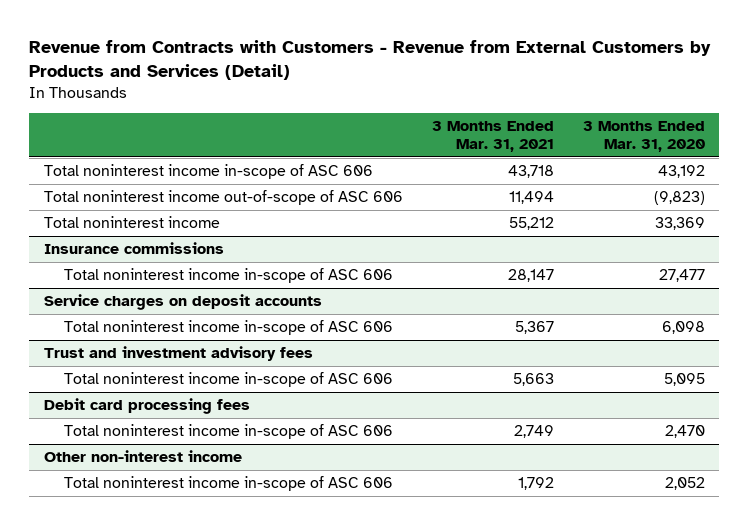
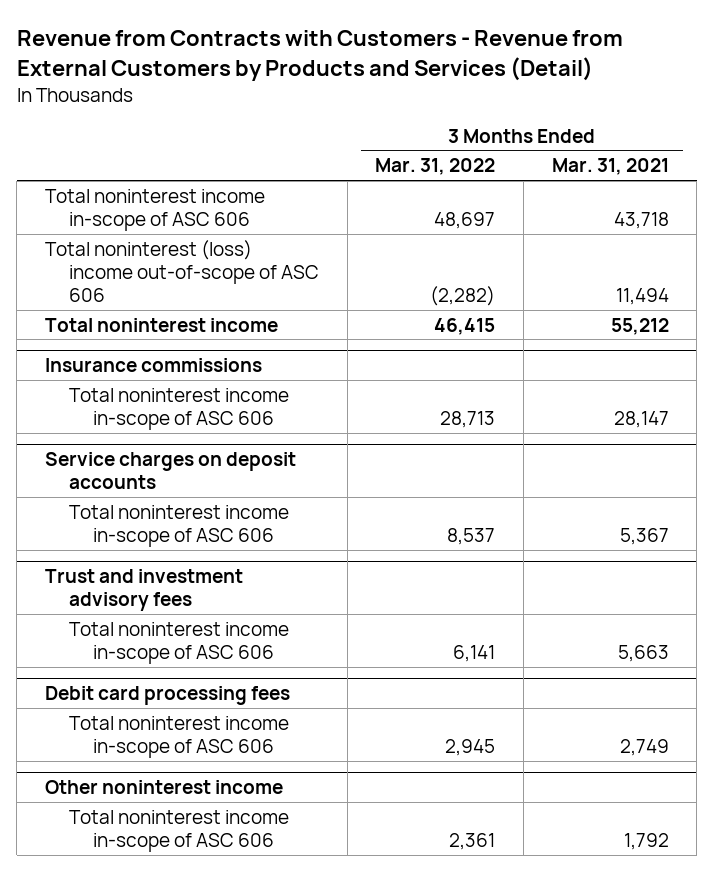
[582,121,705,153] 3 Months Ended Mar. 31, 2020 -> none
none -> [375,158,496,176] Mar. 31, 2022
[43,190,403,206] Total noninterest income out-of-scope of ASC 606 -> [44,239,319,303] Total noninterest (loss) income out-of-scope of ASC 606
[43,450,242,463] Other non-interest income -> [44,780,283,795] Other noninterest income

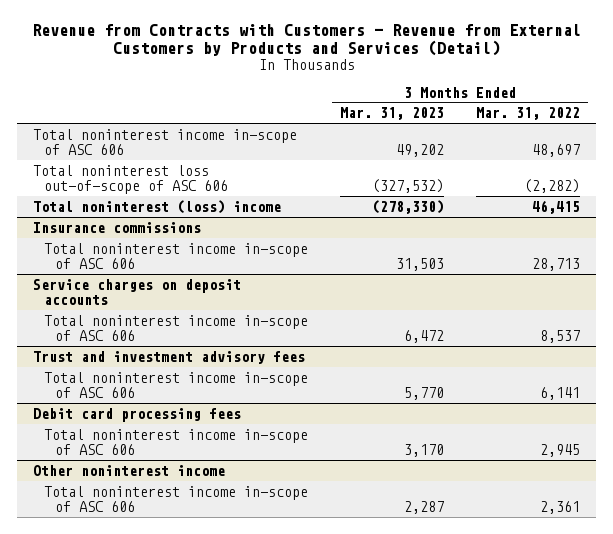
[551,158,669,176] Mar. 31, 2021 -> none
none -> [340,107,445,121] Mar. 31, 2023
[44,239,319,303] Total noninterest (loss) income out-of-scope of ASC 606 -> [33,164,229,194] Total noninterest loss out-of-scope of ASC 606
[44,317,278,332] Total noninterest income -> [33,199,282,214] Total noninterest (loss) income

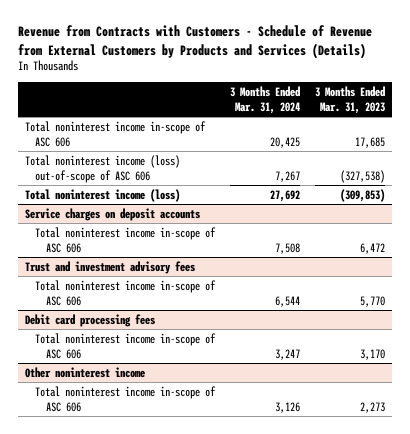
[31,23,581,57] Revenue from Contracts with Customers - Revenue from External Customers by Products and Services (Detail) -> [17,25,372,59] Revenue from Contracts with Customers - Schedule of Revenue from External Customers by Products and Services (Details)
[475,107,580,121] Mar. 31, 2022 -> none
none -> [230,85,301,114] 3 Months Ended Mar. 31, 2024
[33,221,202,233] Insurance commissions -> none
[44,242,309,269] Total noninterest income in-scope of ASC 606 -> none
[396,143,445,157] 49,202 -> [354,136,385,148] 17,685
[33,164,229,194] Total noninterest loss out-of-scope of ASC 606 -> [25,154,181,183] Total noninterest income (loss) out-of-scope of ASC 606
[372,178,445,193] (327,532) -> [339,169,385,183] (327,538)
[33,199,282,214] Total noninterest (loss) income -> [25,188,181,202] Total noninterest income (loss)
[372,199,445,214] (278,330) -> [339,188,385,202] (309,853)
[404,500,445,514] 2,287 -> [359,401,385,413] 2,273

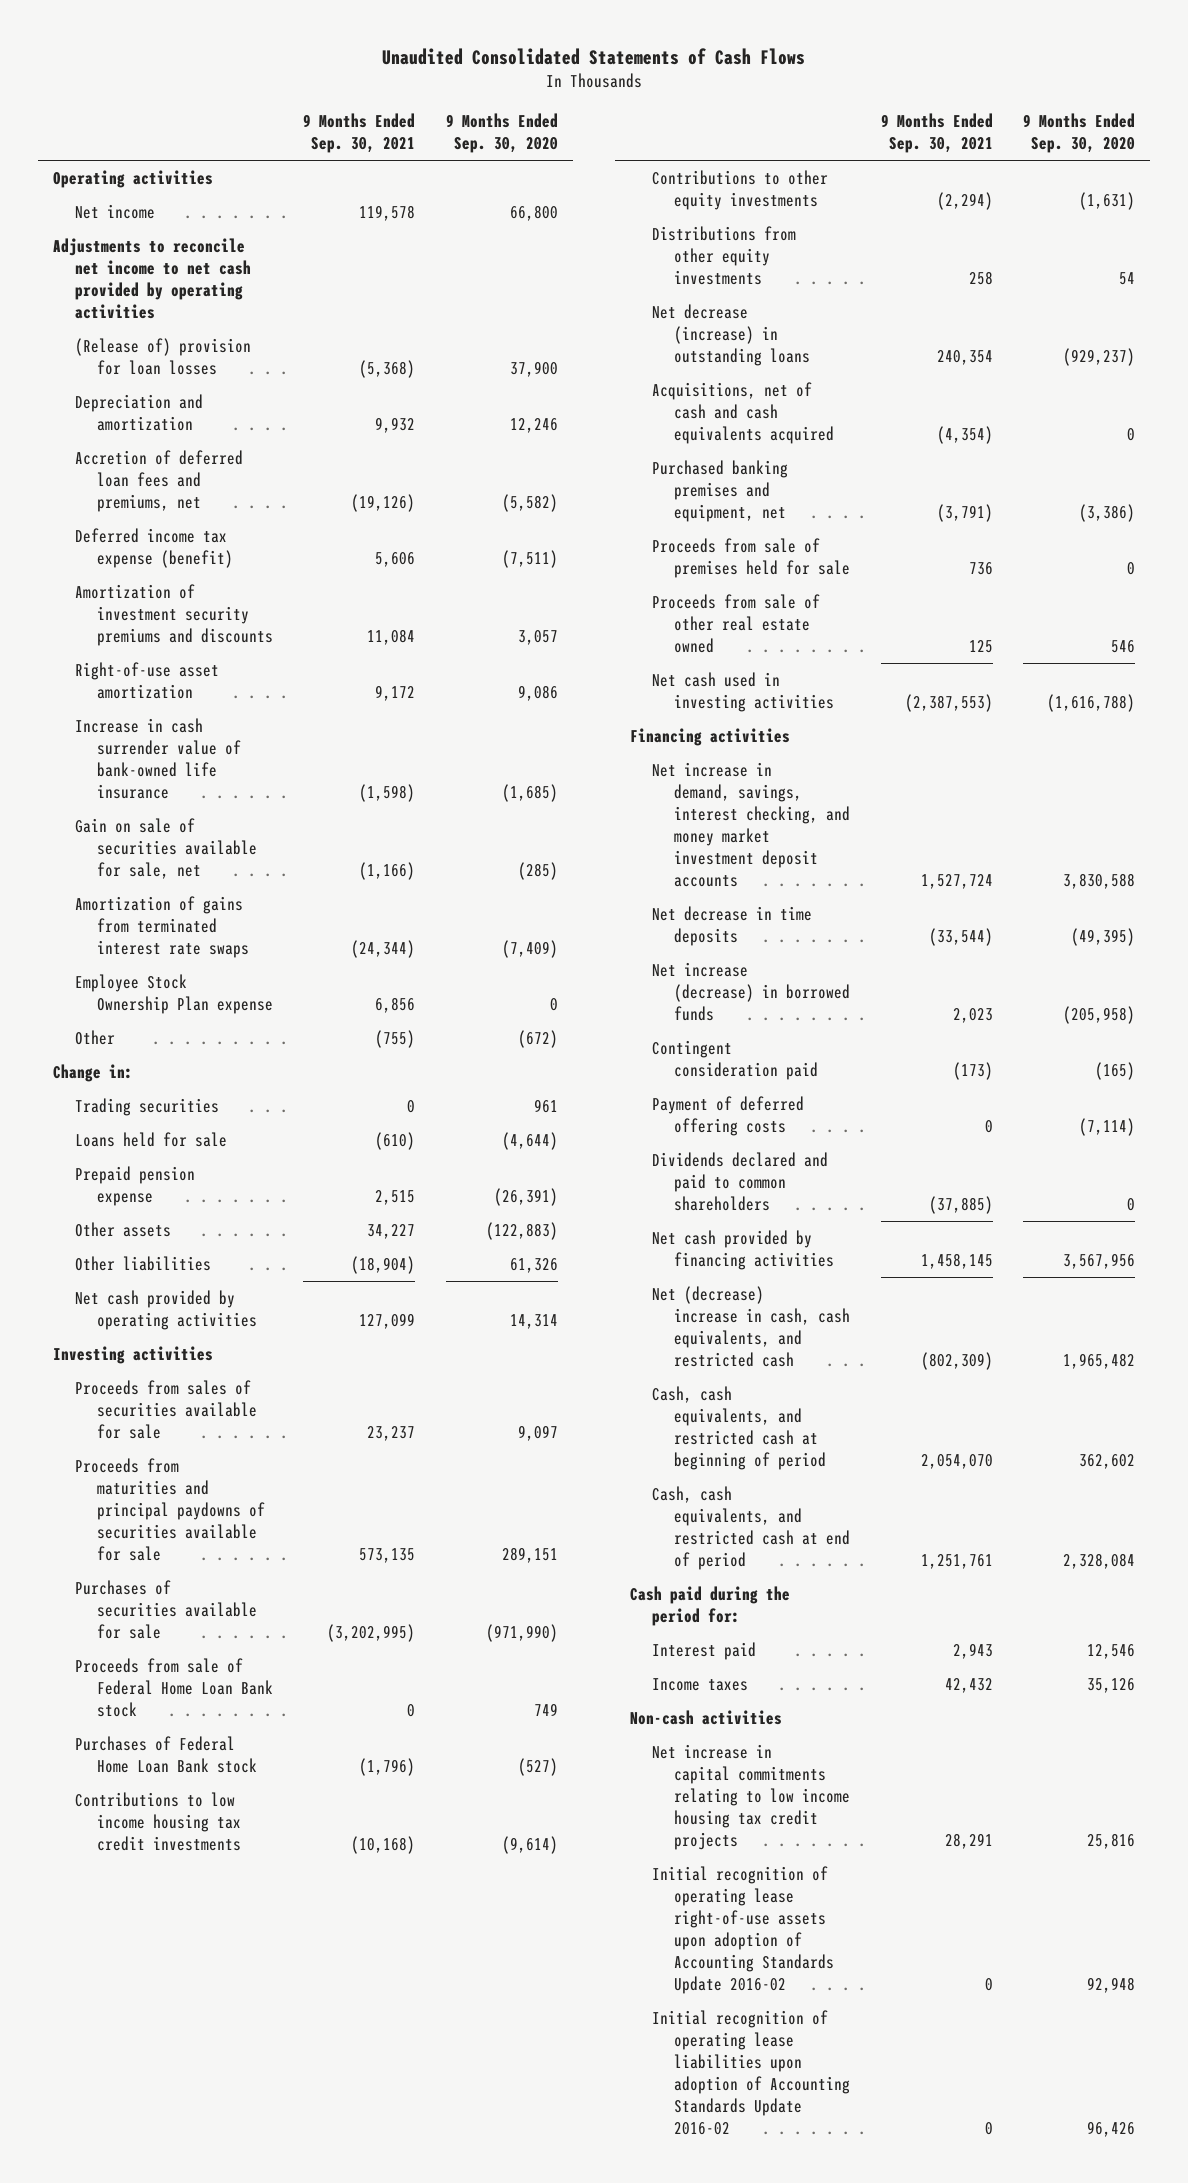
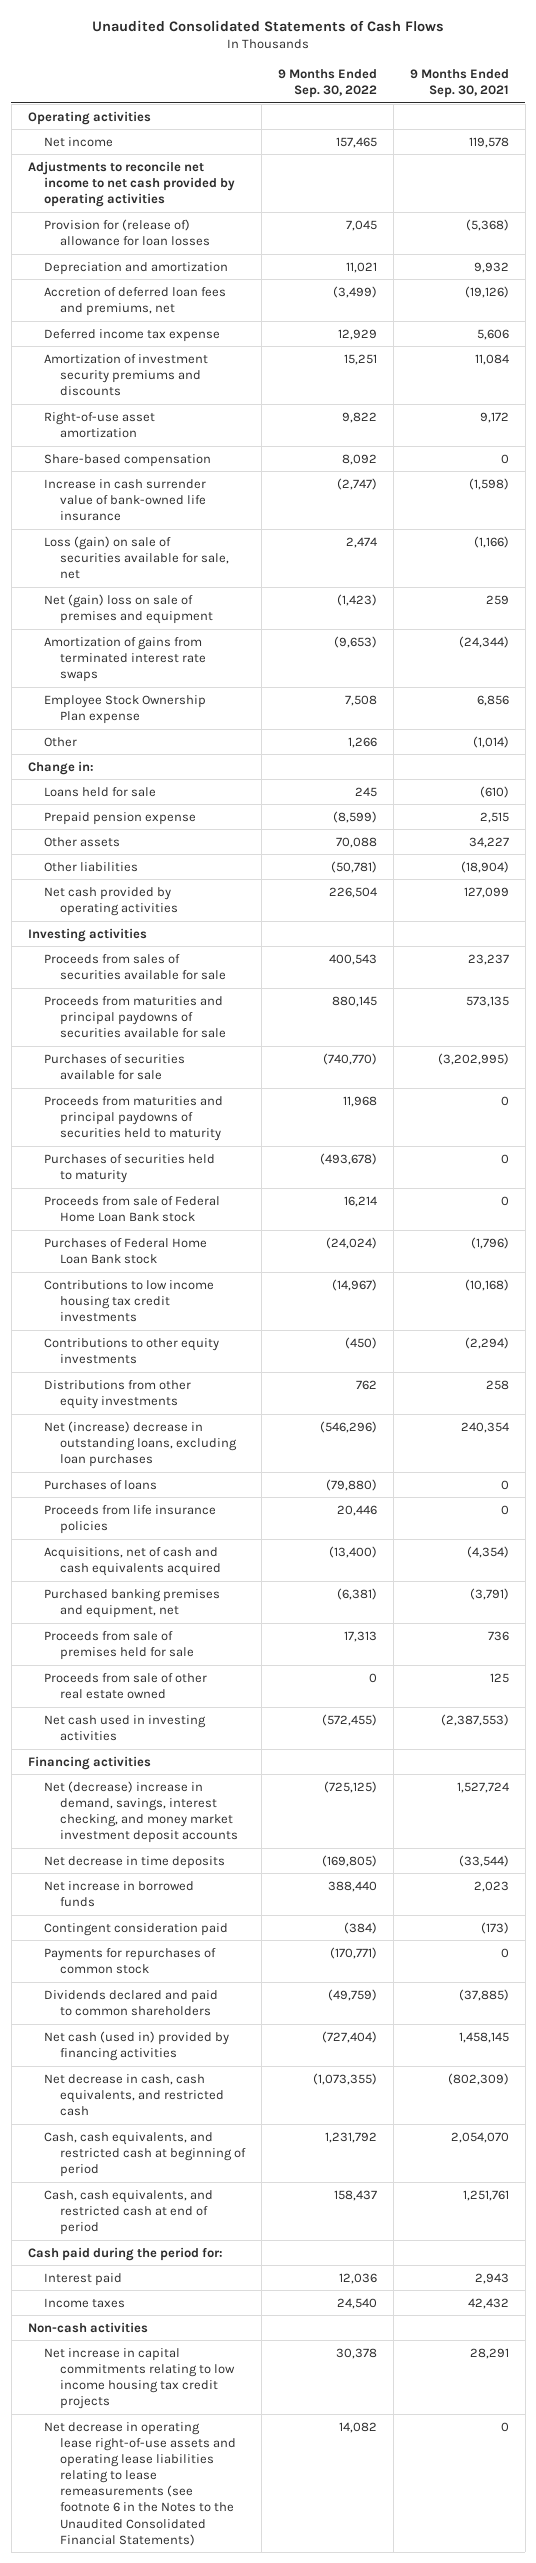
[445,112,558,154] 9 Months Ended Sep. 30, 2020 -> none
none -> [277,68,377,98] 9 Months Ended Sep. 30, 2022
[75,338,252,376] (Release of) provision for loan losses -> [43,218,210,246] Provision for (release of) allowance for loan losses
[75,528,234,569] Deferred income tax expense (benefit) -> [43,328,220,342] Deferred income tax expense
none -> [43,453,211,467] Share-based compensation
[75,818,258,880] Gain on sale of securities available for sale, net -> [43,535,229,580] Loss (gain) on sale of securities available for sale, net
none -> [43,593,213,624] Net (gain) loss on sale of premises and equipment
[375,1030,416,1049] (755) -> [472,735,509,748] (1,014)
[75,1098,220,1117] Trading securities -> none
none -> [43,1095,223,1142] Proceeds from maturities and principal paydowns of securities held to maturity
none -> [43,1153,215,1183] Purchases of securities held to maturity
[652,304,811,367] Net decrease (increase) in outstanding loans -> [43,1420,237,1468] Net (increase) decrease in outstanding loans, excluding loan purchases
none -> [43,1479,157,1490] Purchases of loans
none -> [43,1504,216,1534] Proceeds from life insurance policies
[652,762,851,888] Net increase in demand, savings, interest checking, and money market investment deposit accounts -> [43,1780,238,1844] Net (decrease) increase in demand, savings, interest checking, and money market investment deposit accounts
[652,962,851,1022] Net increase (decrease) in borrowed funds -> [43,1880,194,1907] Net increase in borrowed funds
[652,1096,805,1137] Payment of deferred offering costs -> none
none -> [43,1947,216,1974] Payments for repurchases of common stock
[652,1230,835,1271] Net cash provided by financing activities -> [43,2030,229,2061] Net cash (used in) provided by financing activities
[652,1286,851,1368] Net (decrease) increase in cash, cash equivalents, and restricted cash -> [43,2073,224,2117] Net decrease in cash, cash equivalents, and restricted cash
[652,1866,835,1995] Initial recognition of operating lease right-of-use assets upon adoption of Accounting Standards Update 2016-02 -> none
[652,2010,851,2136] Initial recognition of operating lease liabilities upon adoption of Accounting Standards Update 2016-02 -> none
none -> [43,2421,236,2546] Net decrease in operating lease right-of-use assets and operating lease liabilities relating to lease remeasurements (see footnote 6 in the Notes to the Unaudited Consolidated Financial Statements)

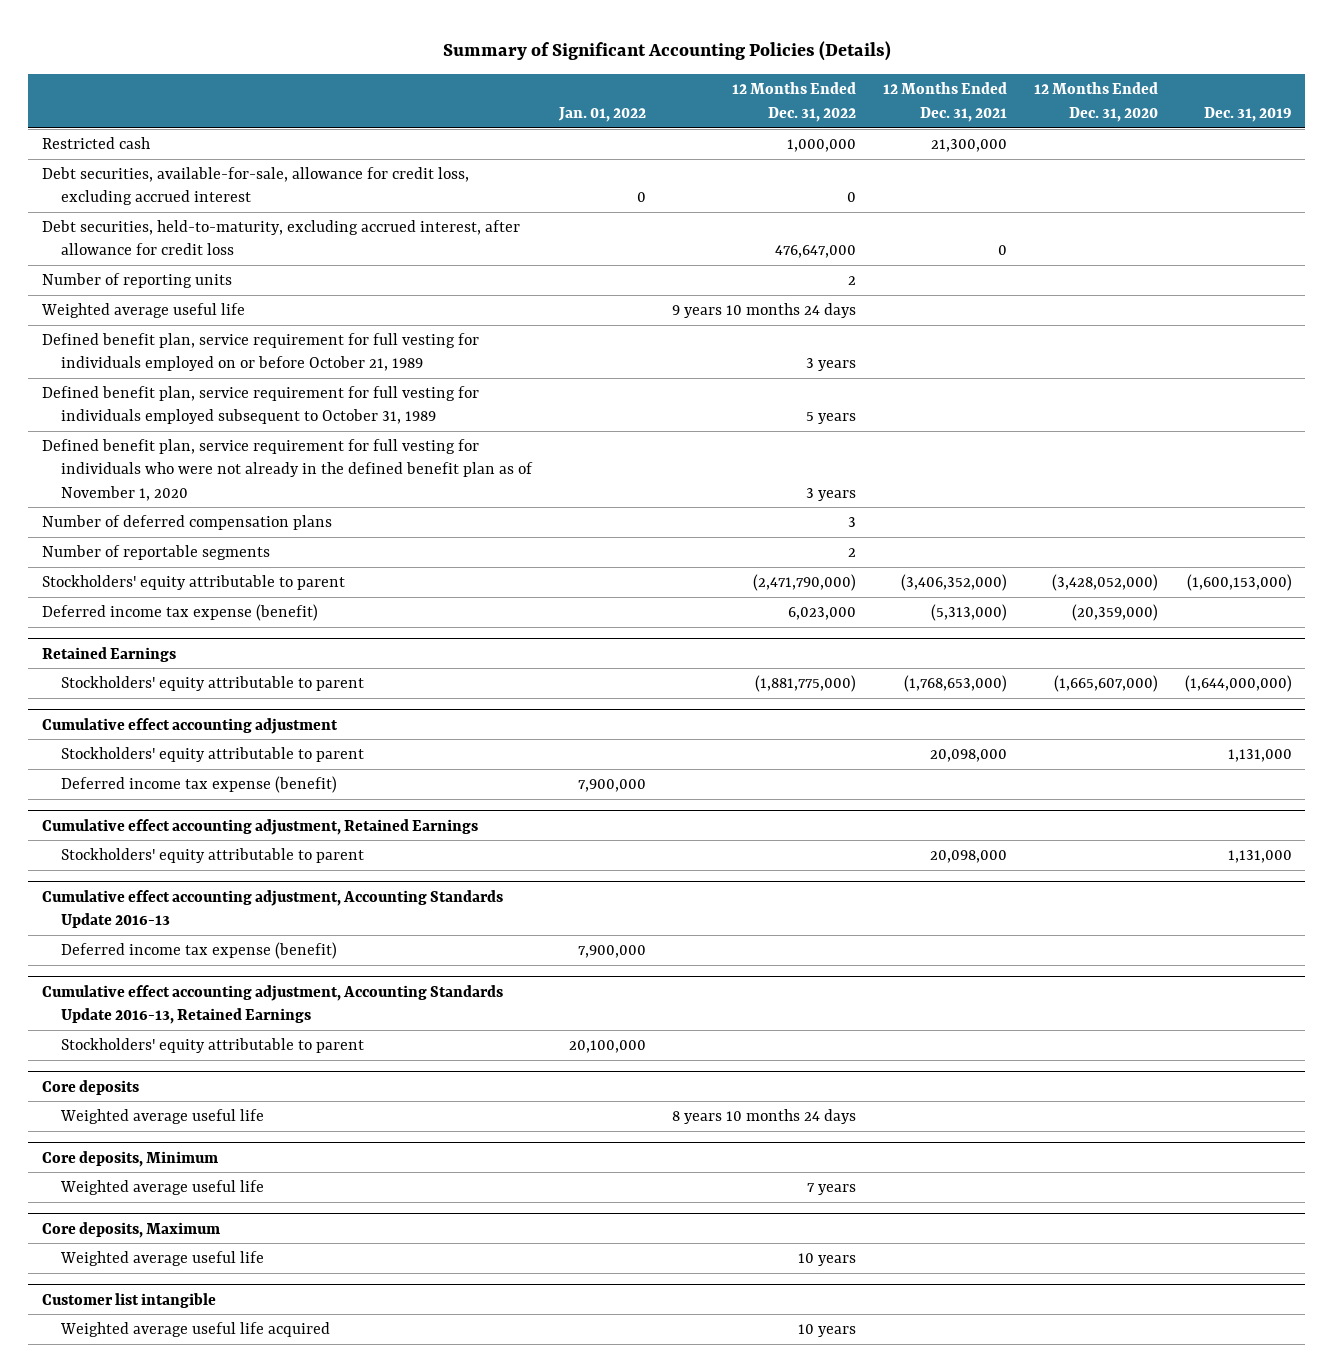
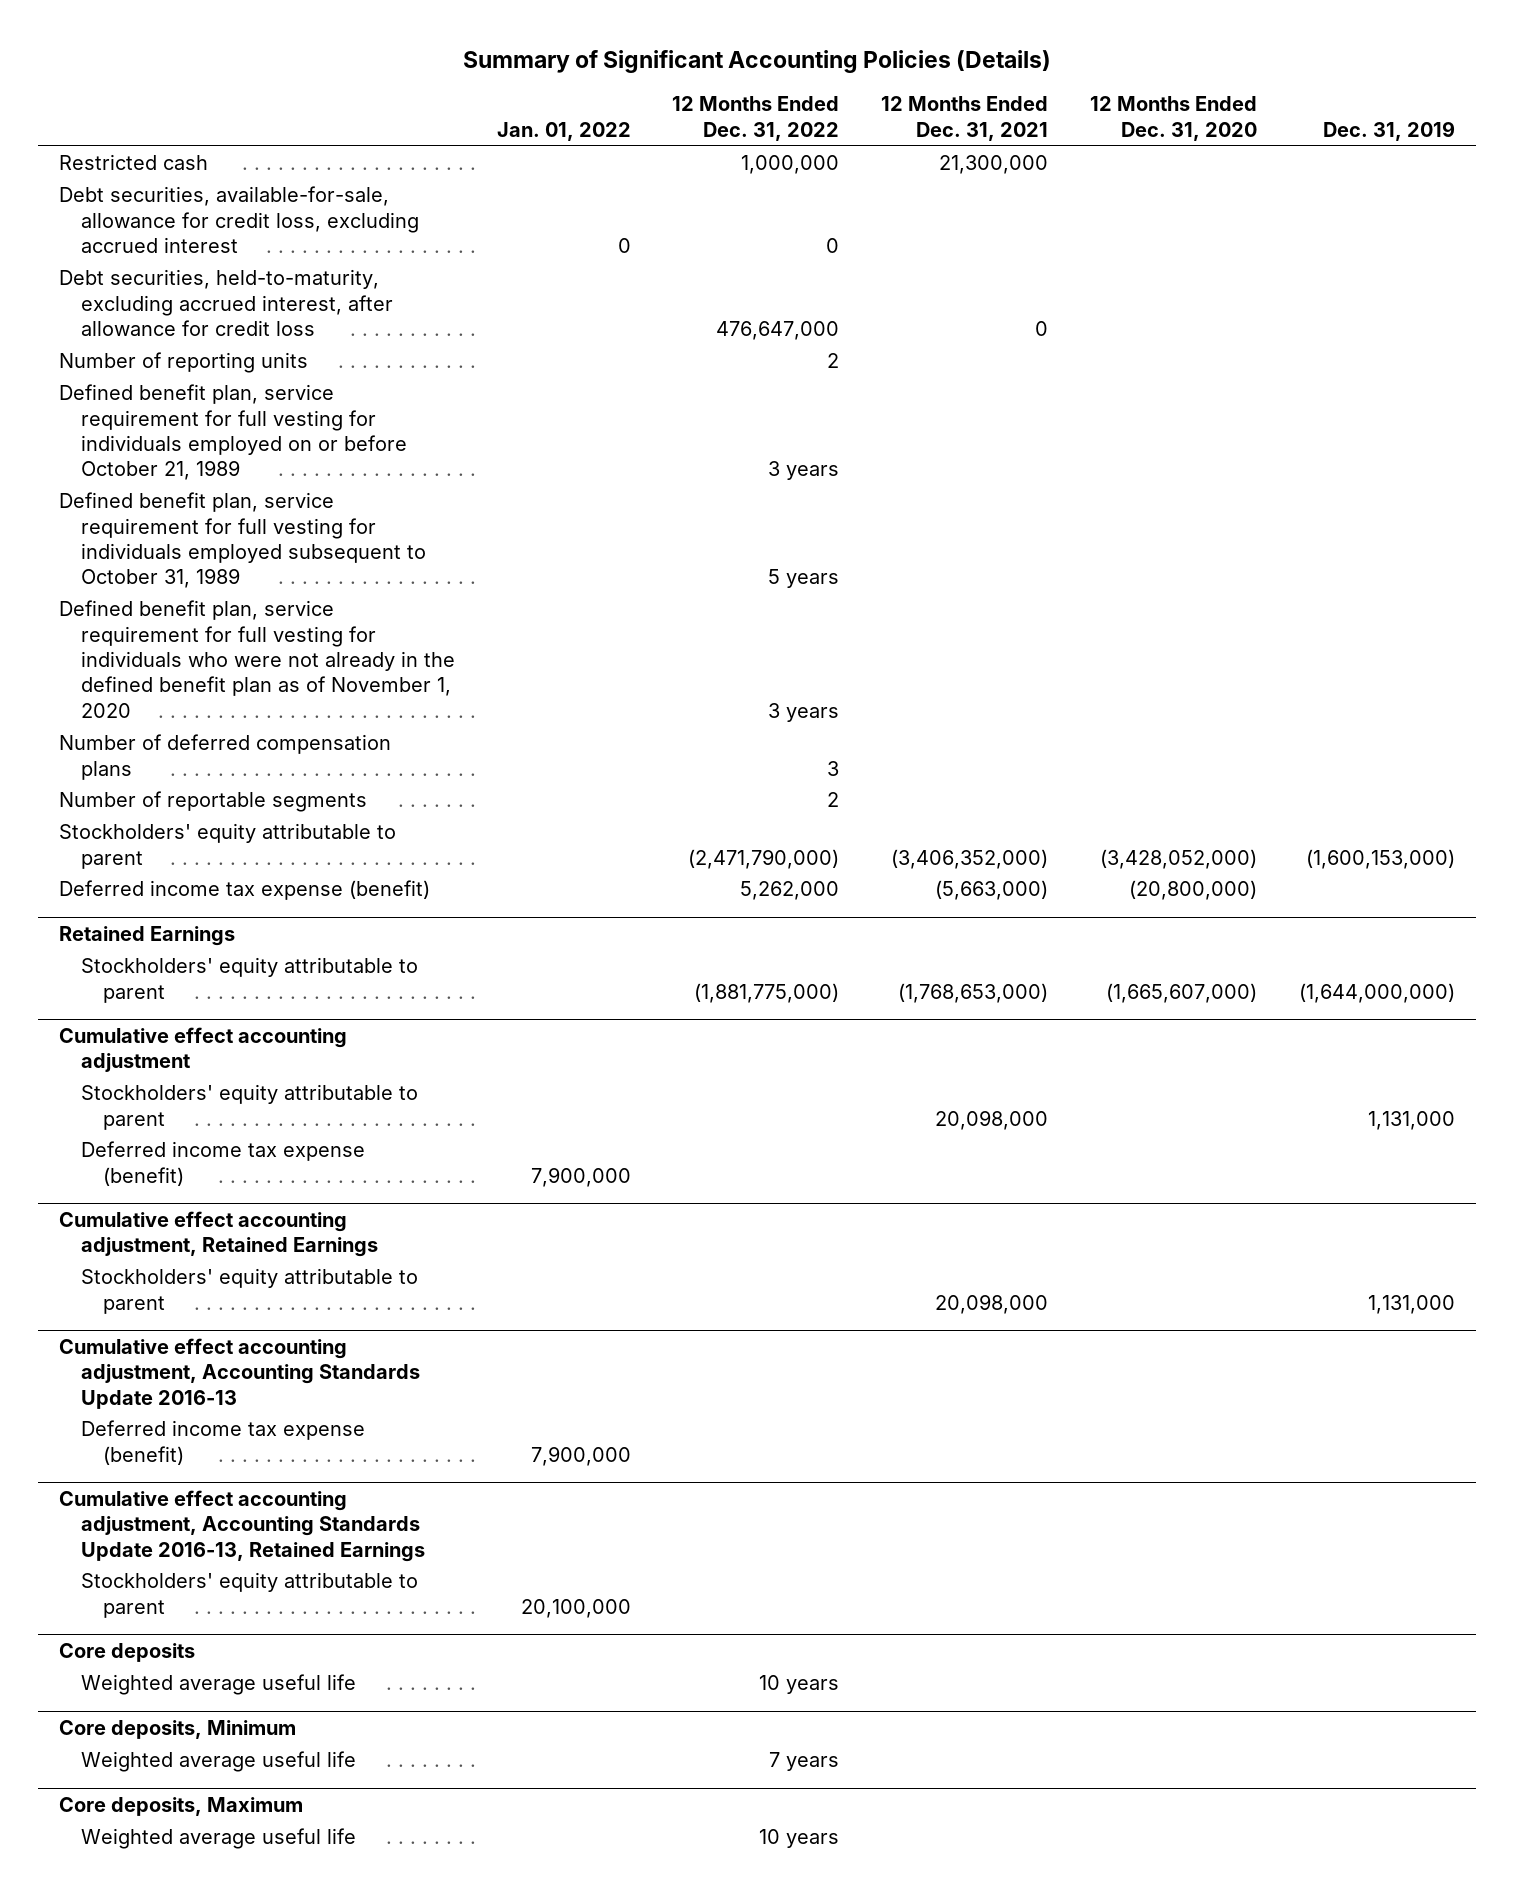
[40,303,245,319] Weighted average useful life -> none
[788,607,857,621] 6,023,000 -> [740,881,840,901] 5,262,000
[931,604,1008,622] (5,313,000) -> [935,880,1049,901] (5,663,000)
[1072,604,1159,622] (20,359,000) -> [1129,880,1258,901] (20,800,000)
[672,1109,857,1125] 8 years 10 months 24 days -> [759,1675,840,1695] 10 years
[41,1292,216,1308] Customer list intangible -> none
[59,1322,330,1338] Weighted average useful life acquired -> none

